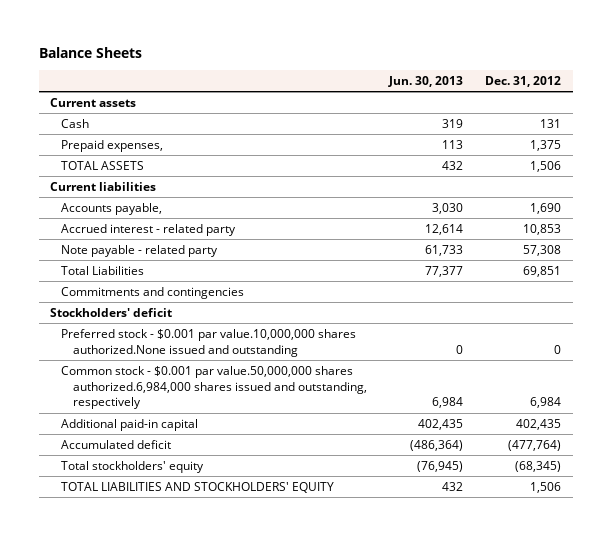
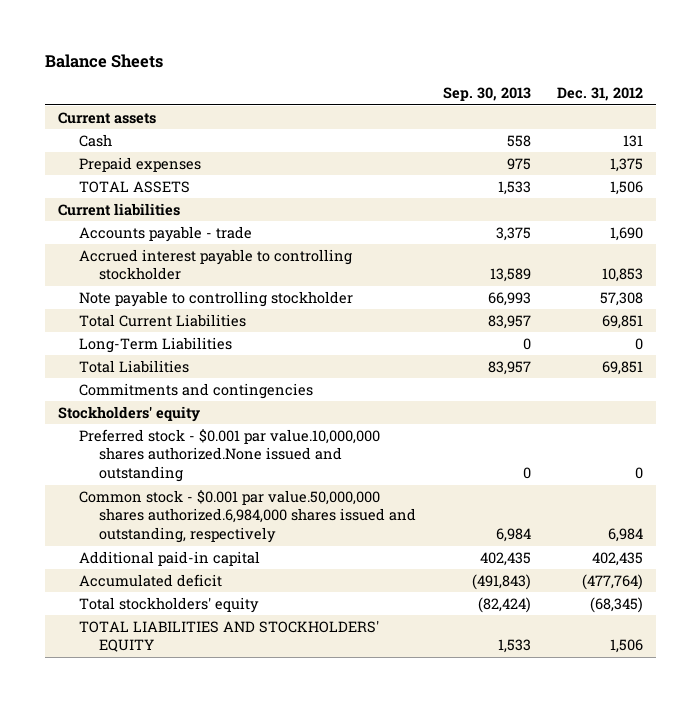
[388,75,464,87] Jun. 30, 2013 -> none
none -> [442,86,531,101] Sep. 30, 2013
[61,140,164,153] Prepaid expenses, -> [78,156,201,172] Prepaid expenses
[61,203,163,216] Accounts payable, -> [78,225,252,242] Accounts payable - trade
[61,224,237,237] Accrued interest - related party -> [78,248,352,281] Accrued interest payable to controlling stockholder
[61,245,219,258] Note payable - related party -> [78,290,353,307] Note payable to controlling stockholder
none -> [78,313,246,327] Total Current Liabilities
none -> [78,336,232,353] Long-Term Liabilities
[50,308,173,318] Stockholders' deficit -> [57,405,200,422] Stockholders' equity

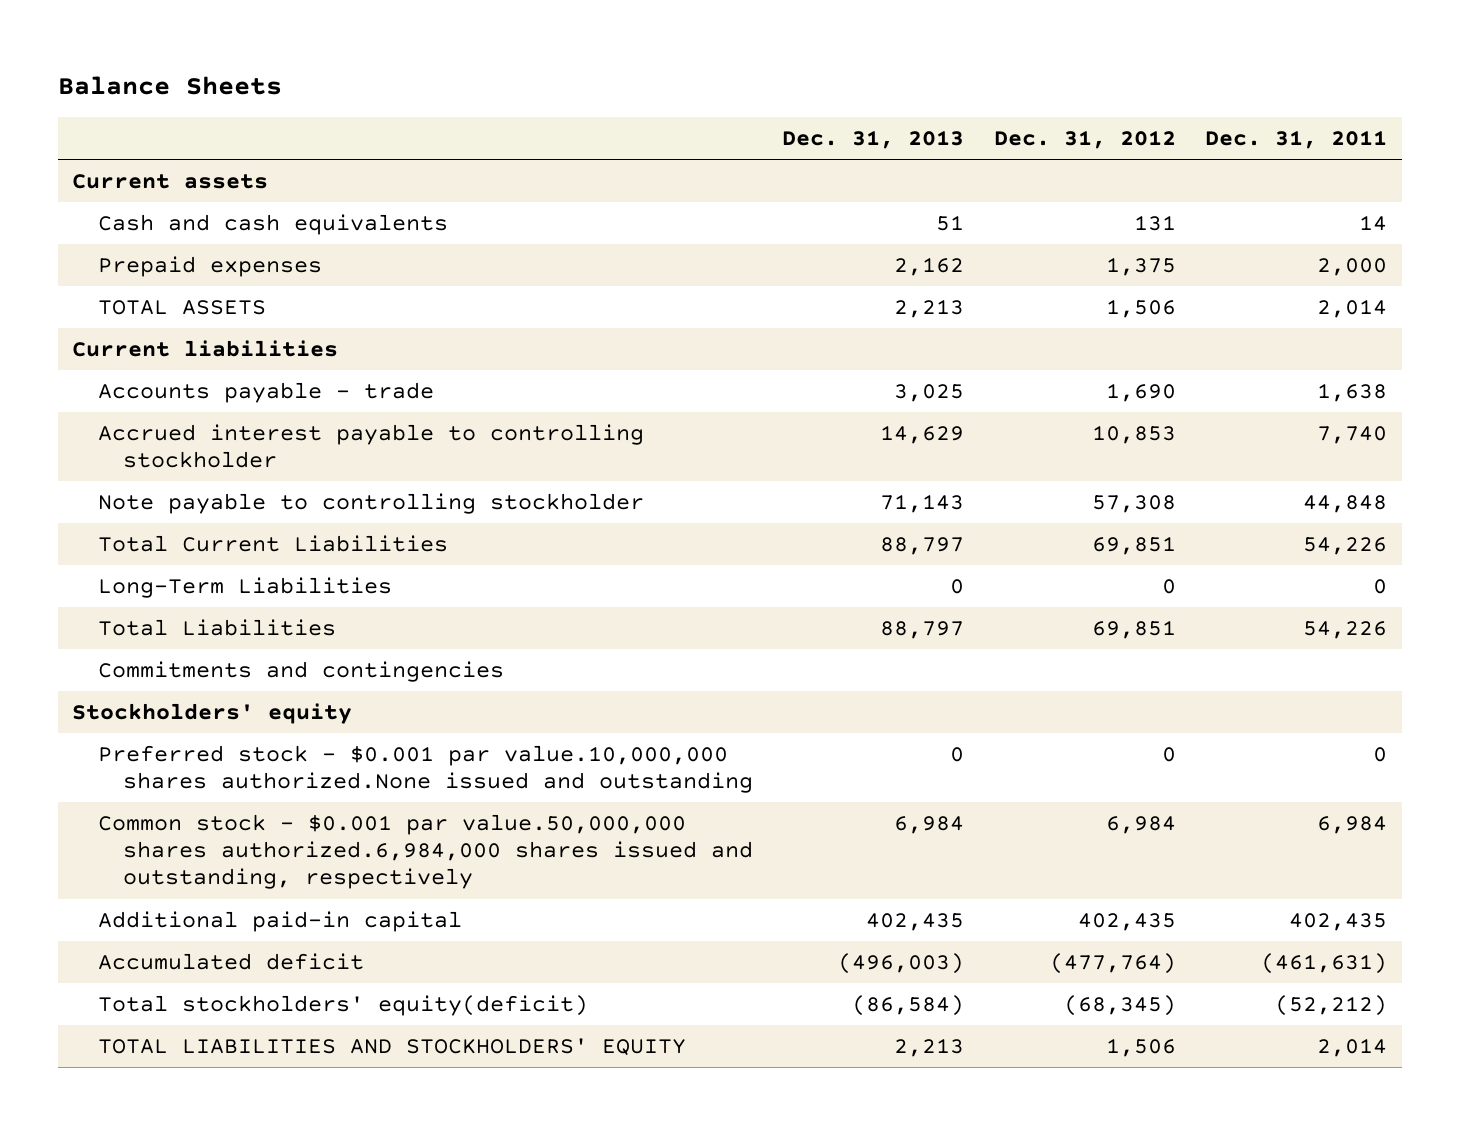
[442,86,531,101] Sep. 30, 2013 -> none
none -> [782,130,965,150] Dec. 31, 2013
none -> [1204,130,1387,150] Dec. 31, 2011
[78,133,112,147] Cash -> [97,213,448,235] Cash and cash equivalents
[78,596,259,613] Total stockholders' equity -> [97,994,588,1016] Total stockholders' equity(deficit)

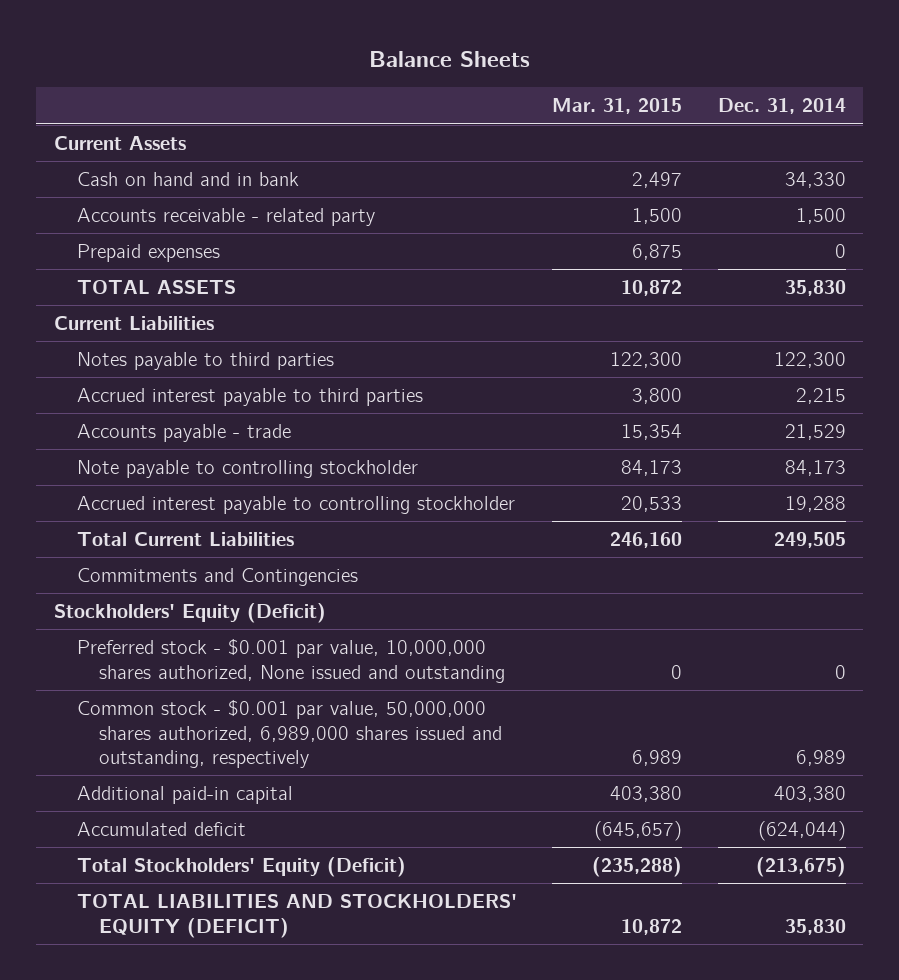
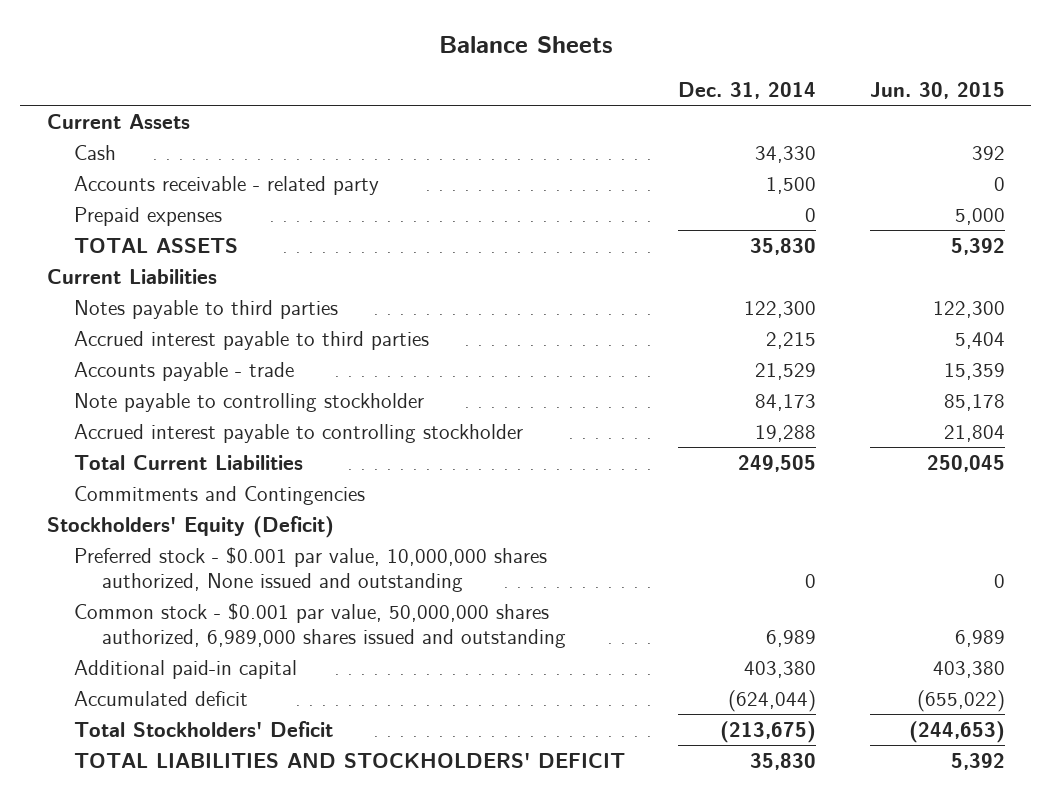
[552,98,683,115] Mar. 31, 2015 -> none
none -> [869,82,1005,100] Jun. 30, 2015
[76,172,299,187] Cash on hand and in bank -> [74,144,117,160] Cash
[76,700,503,769] Common stock - $0.001 par value, 50,000,000 shares authorized, 6,989,000 shares issued and outstanding, respectively -> [74,602,566,648] Common stock - $0.001 par value, 50,000,000 shares authorized, 6,989,000 shares issued and outstanding
[76,857,406,878] Total Stockholders' Equity (Deficit) -> [74,720,334,737] Total Stockholders' Deficit
[76,894,517,938] TOTAL LIABILITIES AND STOCKHOLDERS' EQUITY (DEFICIT) -> [74,752,626,768] TOTAL LIABILITIES AND STOCKHOLDERS' DEFICIT

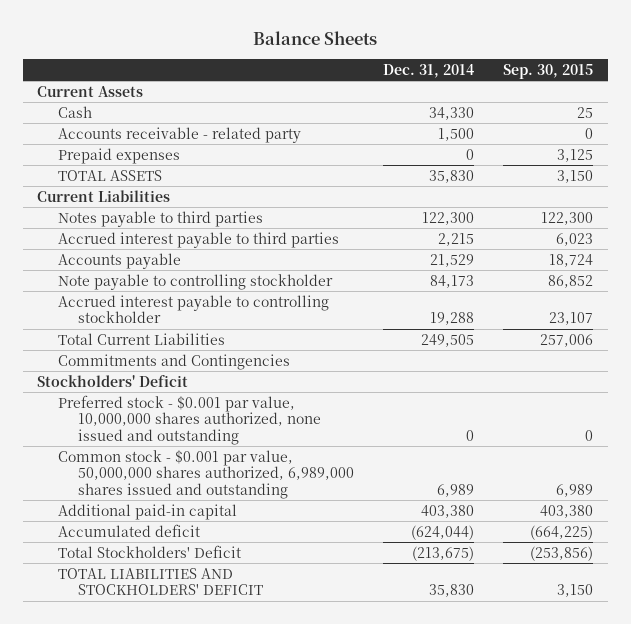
[869,82,1005,100] Jun. 30, 2015 -> none
none -> [503,63,594,79] Sep. 30, 2015
[74,361,295,381] Accounts payable - trade -> [57,252,181,269] Accounts payable
[46,515,334,538] Stockholders' Equity (Deficit) -> [37,374,189,387] Stockholders' Deficit
[74,546,548,592] Preferred stock - $0.001 par value, 10,000,000 shares authorized, None issued and outstanding -> [57,394,322,445] Preferred stock - $0.001 par value, 10,000,000 shares authorized, none issued and outstanding

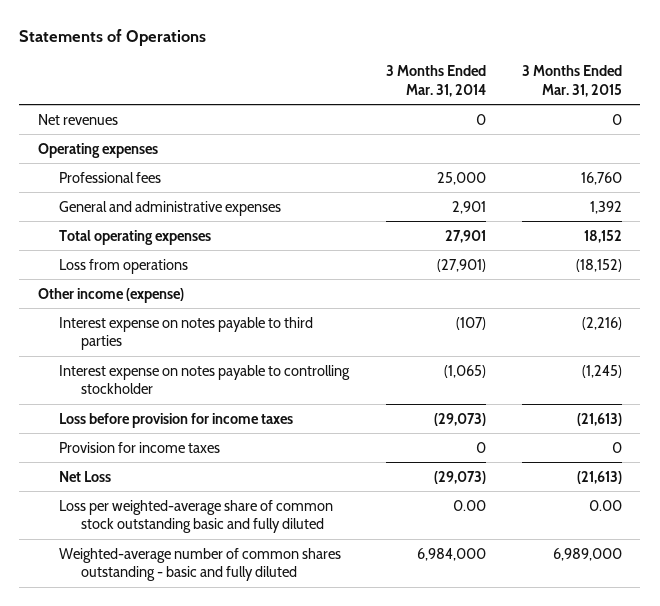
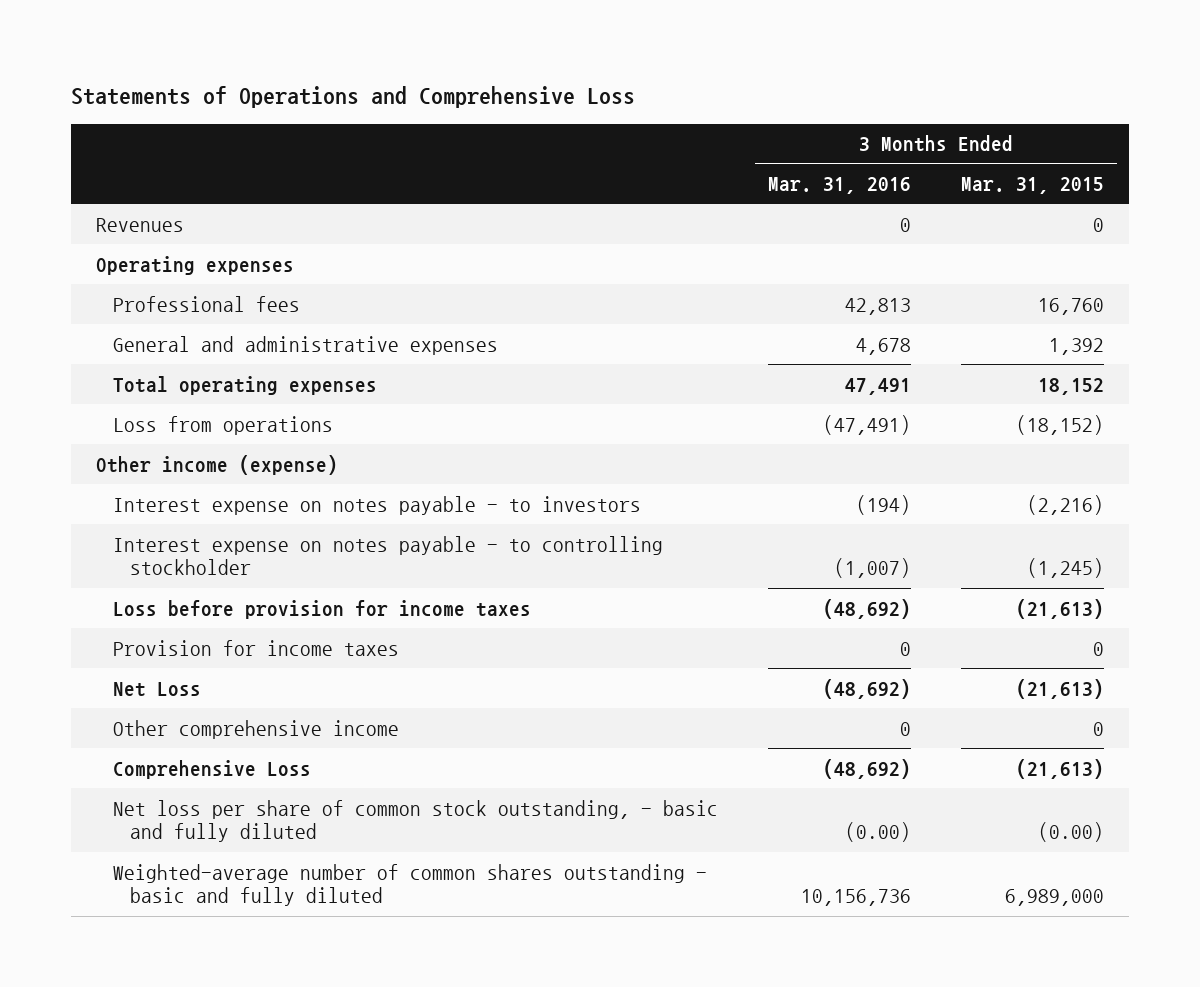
[19,28,207,46] Statements of Operations -> [70,85,635,108] Statements of Operations and Comprehensive Loss
[385,65,486,97] 3 Months Ended Mar. 31, 2014 -> none
none -> [767,176,911,194] Mar. 31, 2016
[37,113,118,125] Net revenues -> [95,217,184,232] Revenues
[59,316,314,351] Interest expense on notes payable to third parties -> [112,495,641,515] Interest expense on notes payable - to investors
[59,364,351,395] Interest expense on notes payable to controlling stockholder -> [112,535,663,576] Interest expense on notes payable - to controlling stockholder
none -> [112,719,399,739] Other comprehensive income
none -> [112,759,311,779] Comprehensive Loss
[59,499,334,534] Loss per weighted-average share of common stock outstanding basic and fully diluted -> [112,799,718,843] Net loss per share of common stock outstanding, - basic and fully diluted
[589,499,623,511] 0.00 -> [1038,822,1105,843] (0.00)

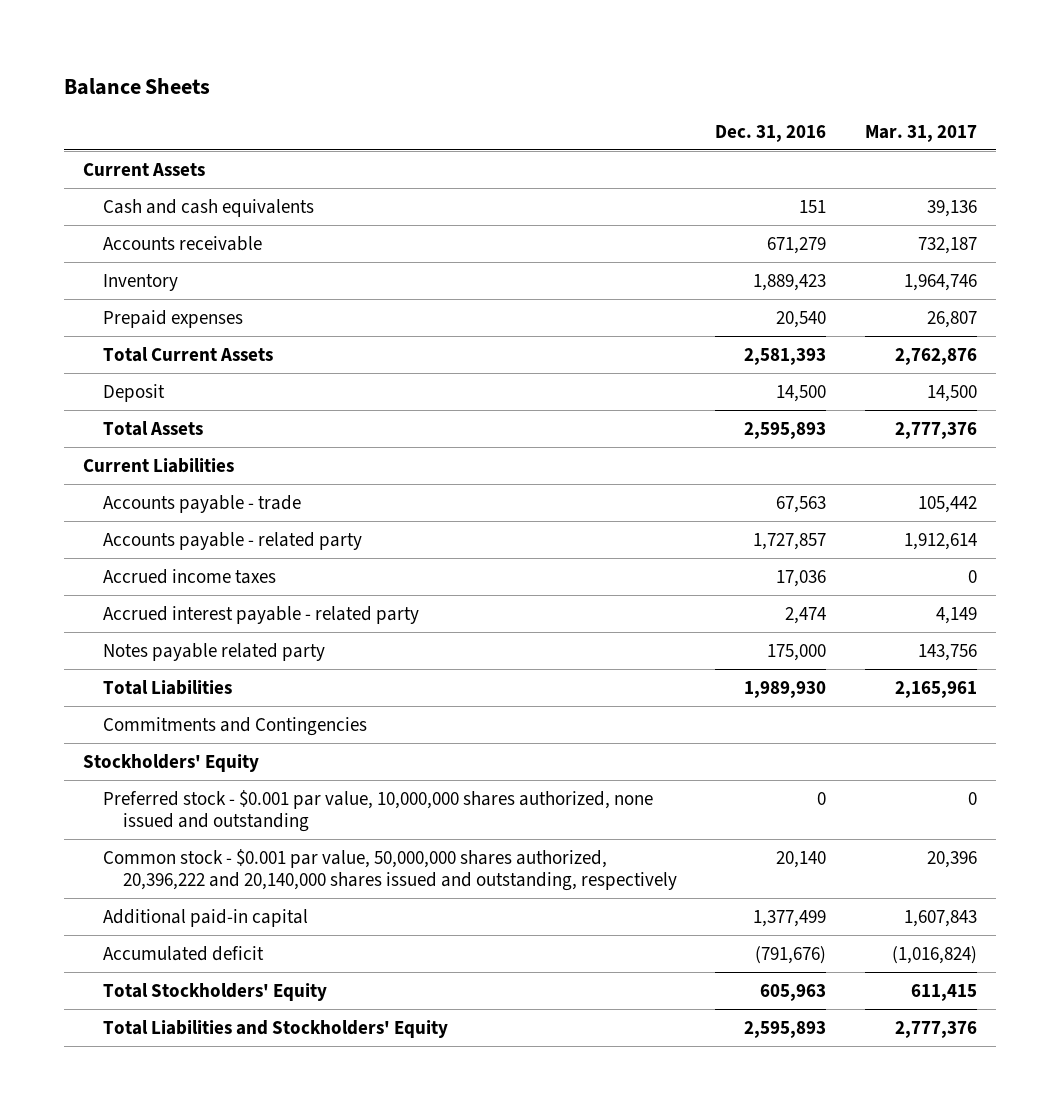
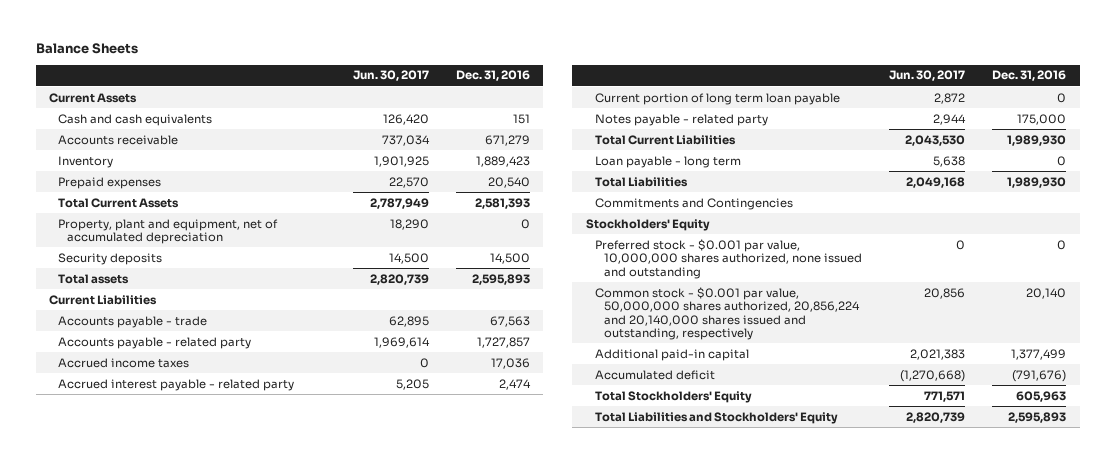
[864,124,977,142] Mar. 31, 2017 -> none
none -> [352,70,429,82] Jun. 30, 2017
none -> [58,218,279,245] Property, plant and equipment, net of accumulated depreciation
[103,383,166,402] Deposit -> [58,252,163,265] Security deposits
[103,420,204,436] Total Assets -> [58,273,130,284] Total assets
none -> [594,92,840,105] Current portion of long term loan payable
[103,642,326,661] Notes payable related party -> [594,113,768,126] Notes payable - related party
none -> [594,134,736,145] Total Current Liabilities
none -> [594,155,741,168] Loan payable - long term
[103,848,677,892] Common stock - $0.001 par value, 50,000,000 shares authorized, 20,396,222 and 20,140,000 shares issued and outstanding, respectively -> [594,286,860,340] Common stock - $0.001 par value, 50,000,000 shares authorized, 20,856,224 and 20,140,000 shares issued and outstanding, respectively

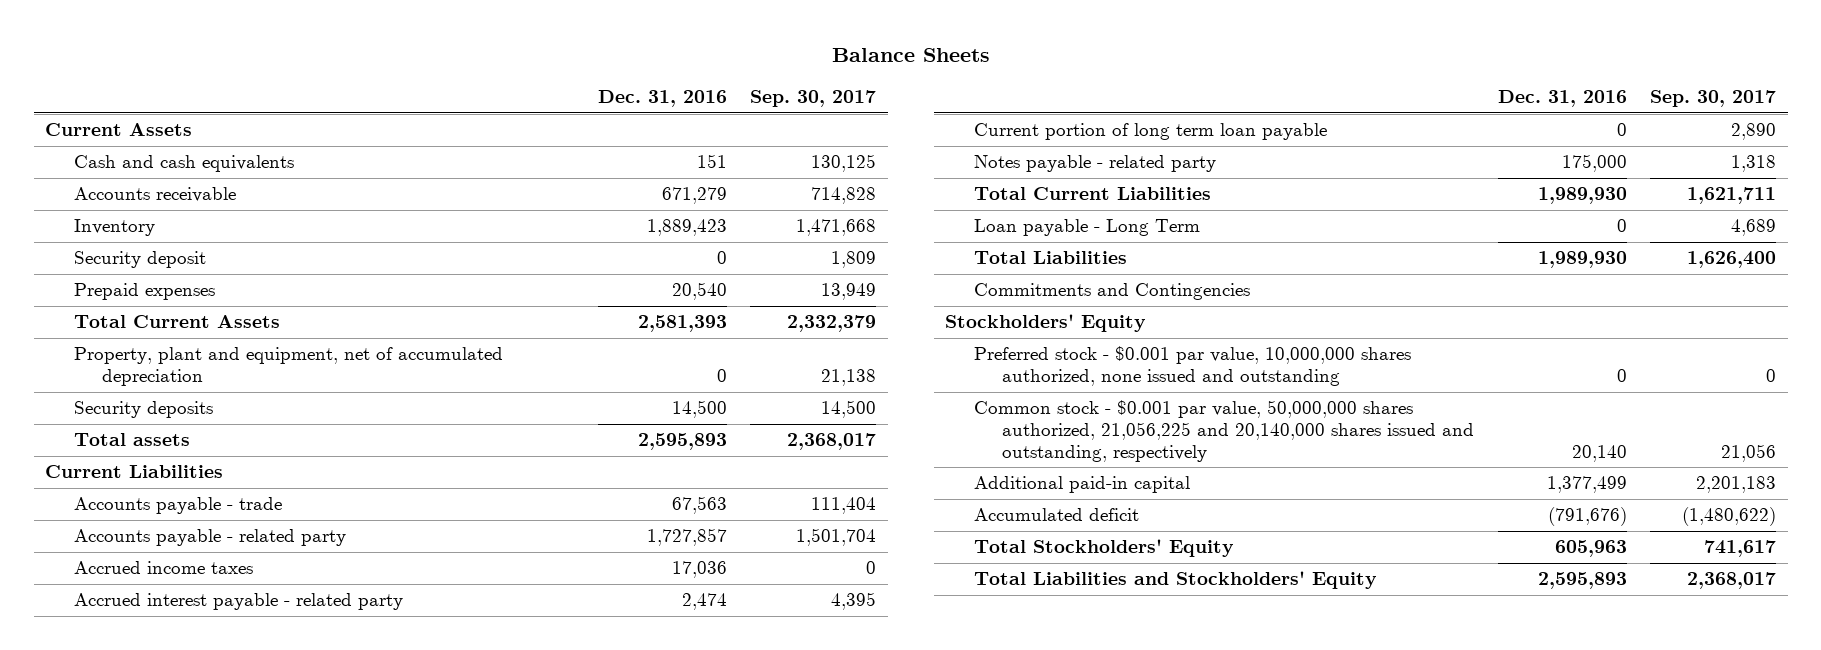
[352,70,429,82] Jun. 30, 2017 -> none
none -> [749,90,876,108] Sep. 30, 2017
none -> [73,251,206,269] Security deposit
[594,155,741,168] Loan payable - long term -> [973,219,1200,237] Loan payable - Long Term
[594,286,860,340] Common stock - $0.001 par value, 50,000,000 shares authorized, 20,856,224 and 20,140,000 shares issued and outstanding, respectively -> [973,400,1475,462] Common stock - $0.001 par value, 50,000,000 shares authorized, 21,056,225 and 20,140,000 shares issued and outstanding, respectively

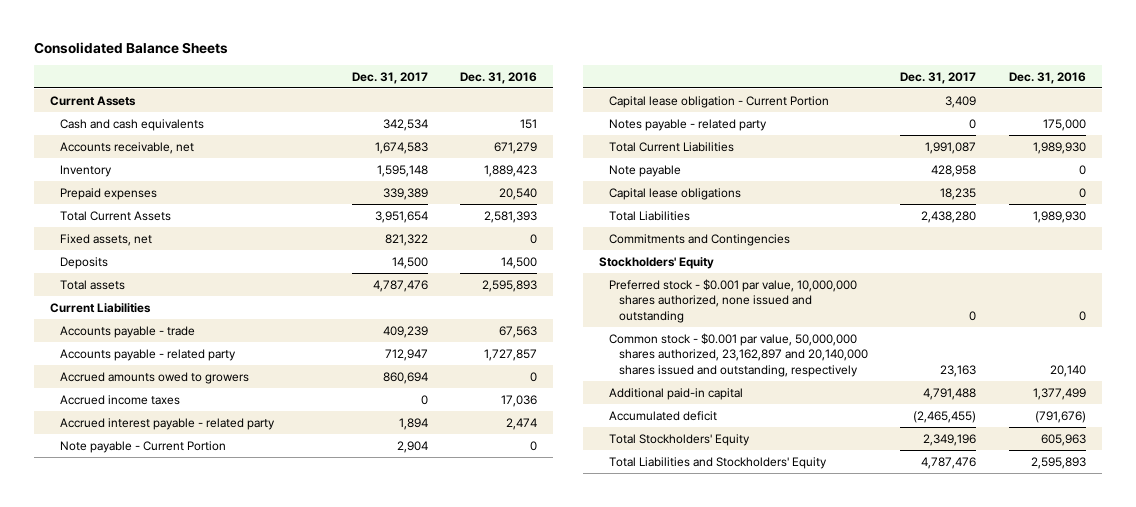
[831,48,990,63] Balance Sheets -> [34,41,229,54] Consolidated Balance Sheets
[749,90,876,108] Sep. 30, 2017 -> none
none -> [351,71,428,84] Dec. 31, 2017
[73,187,236,203] Accounts receivable -> [60,141,195,154] Accounts receivable, net
[73,251,206,269] Security deposit -> none
[73,347,503,387] Property, plant and equipment, net of accumulated depreciation -> [60,233,153,246] Fixed assets, net
[73,401,213,419] Security deposits -> [60,256,109,269] Deposits
none -> [60,371,250,384] Accrued amounts owed to growers
[973,123,1327,141] Current portion of long term loan payable -> [60,440,227,453] Note payable - Current Portion
none -> [609,95,830,108] Capital lease obligation - Current Portion
[973,219,1200,237] Loan payable - Long Term -> none
none -> [609,164,682,177] Note payable
none -> [609,187,742,200] Capital lease obligations
[973,400,1475,462] Common stock - $0.001 par value, 50,000,000 shares authorized, 21,056,225 and 20,140,000 shares issued and outstanding, respectively -> [609,332,869,378] Common stock - $0.001 par value, 50,000,000 shares authorized, 23,162,897 and 20,140,000 shares issued and outstanding, respectively

